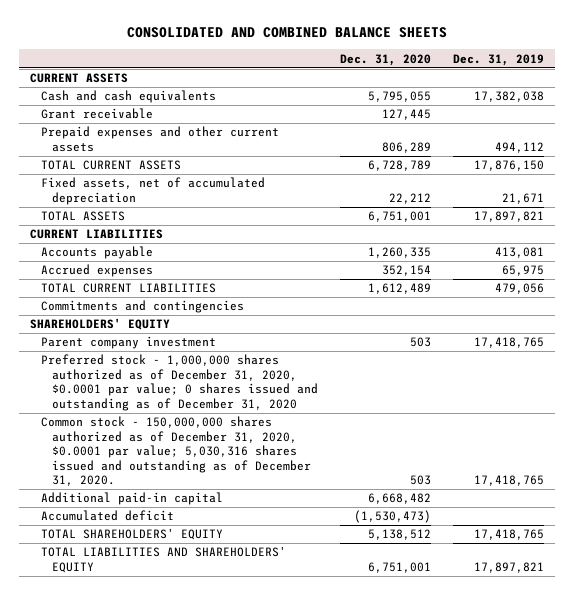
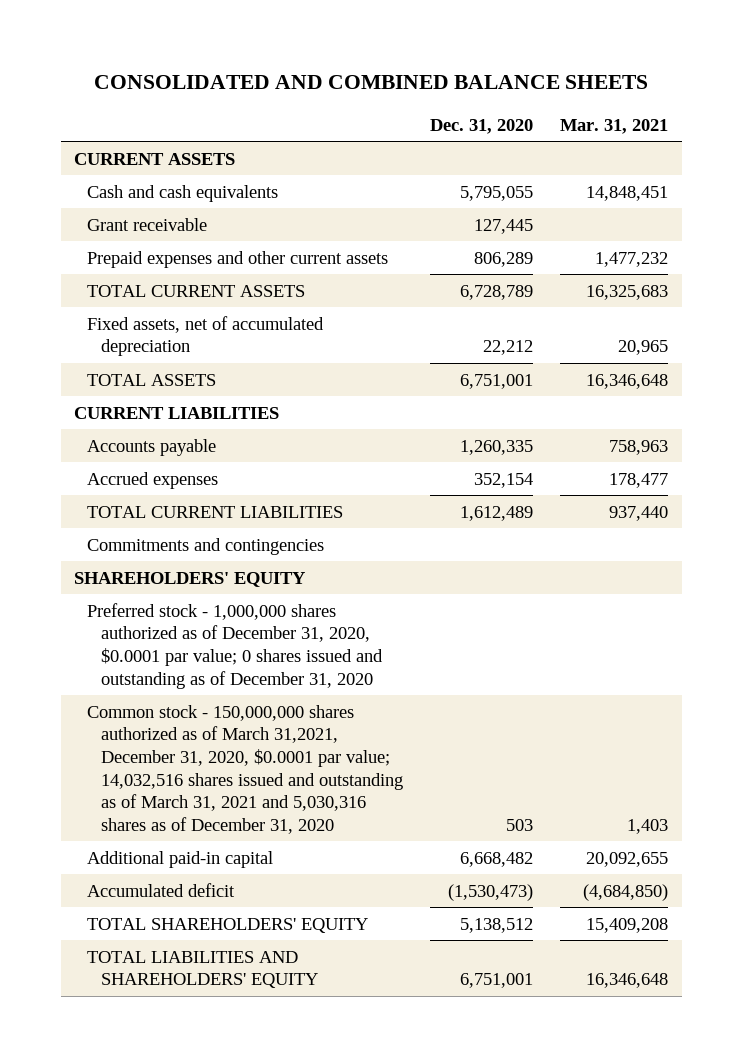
[452,53,544,66] Dec. 31, 2019 -> none
none -> [559,118,668,134] Mar. 31, 2021
[40,336,216,350] Parent company investment -> none
[40,416,312,487] Common stock - 150,000,000 shares authorized as of December 31, 2020, $0.0001 par value; 5,030,316 shares issued and outstanding as of December 31, 2020. -> [87,704,403,834] Common stock - 150,000,000 shares authorized as of March 31,2021, December 31, 2020, $0.0001 par value; 14,032,516 shares issued and outstanding as of March 31, 2021 and 5,030,316 shares as of December 31, 2020

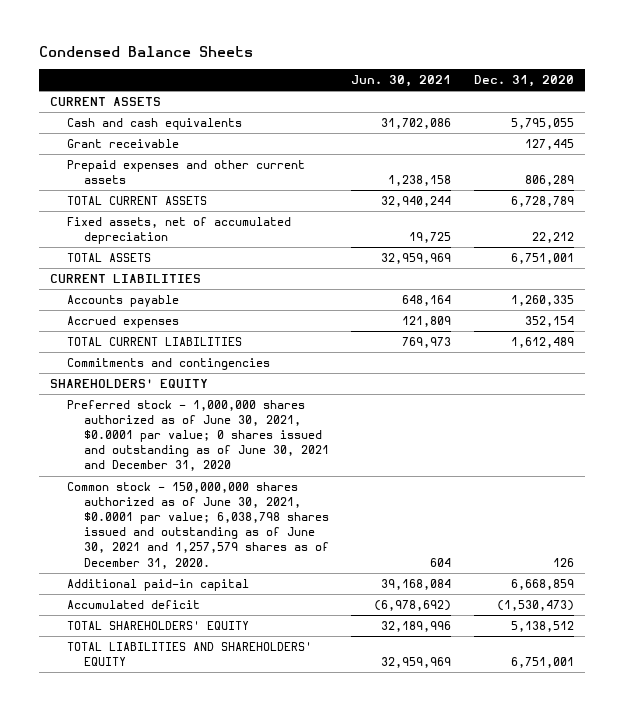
[94,75,649,90] CONSOLIDATED AND COMBINED BALANCE SHEETS -> [39,46,254,58] Condensed Balance Sheets
[559,118,668,134] Mar. 31, 2021 -> none
none -> [351,75,452,88] Jun. 30, 2021
[87,602,383,689] Preferred stock - 1,000,000 shares authorized as of December 31, 2020, $0.0001 par value; 0 shares issued and outstanding as of December 31, 2020 -> [67,400,330,472] Preferred stock - 1,000,000 shares authorized as of June 30, 2021, $0.0001 par value; 0 shares issued and outstanding as of June 30, 2021 and December 31, 2020
[87,704,403,834] Common stock - 150,000,000 shares authorized as of March 31,2021, December 31, 2020, $0.0001 par value; 14,032,516 shares issued and outstanding as of March 31, 2021 and 5,030,316 shares as of December 31, 2020 -> [67,482,330,569] Common stock - 150,000,000 shares authorized as of June 30, 2021, $0.0001 par value; 6,038,798 shares issued and outstanding as of June 30, 2021 and 1,257,579 shares as of December 31, 2020.
[505,818,533,831] 503 -> [552,557,574,567] 126
[459,851,533,867] 6,668,482 -> [510,579,574,591] 6,668,859

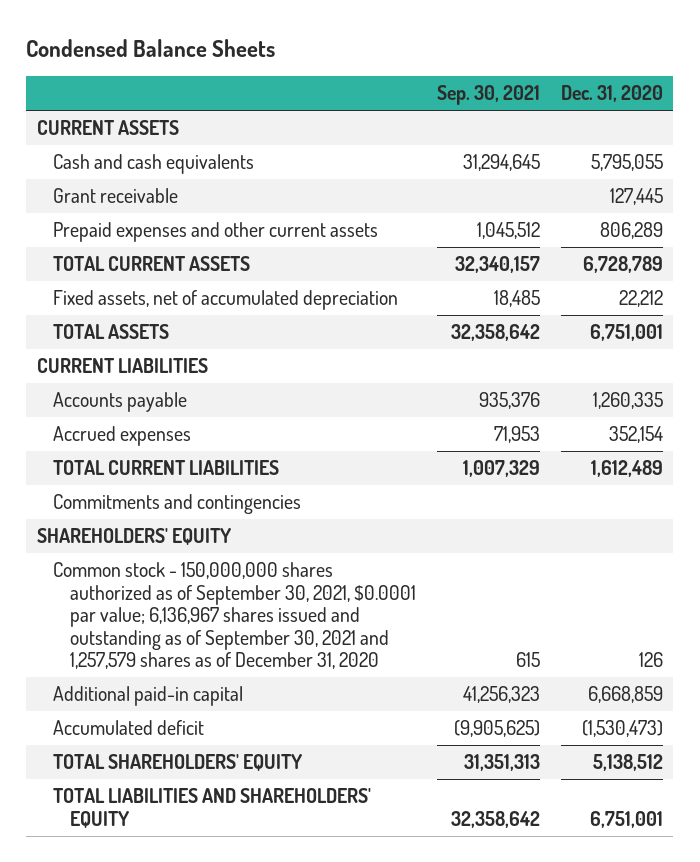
[351,75,452,88] Jun. 30, 2021 -> none
none -> [436,85,540,106] Sep. 30, 2021
[67,400,330,472] Preferred stock - 1,000,000 shares authorized as of June 30, 2021, $0.0001 par value; 0 shares issued and outstanding as of June 30, 2021 and December 31, 2020 -> none
[67,482,330,569] Common stock - 150,000,000 shares authorized as of June 30, 2021, $0.0001 par value; 6,038,798 shares issued and outstanding as of June 30, 2021 and 1,257,579 shares as of December 31, 2020. -> [53,562,416,670] Common stock - 150,000,000 shares authorized as of September 30, 2021, $0.0001 par value; 6,136,967 shares issued and outstanding as of September 30, 2021 and 1,257,579 shares as of December 31, 2020

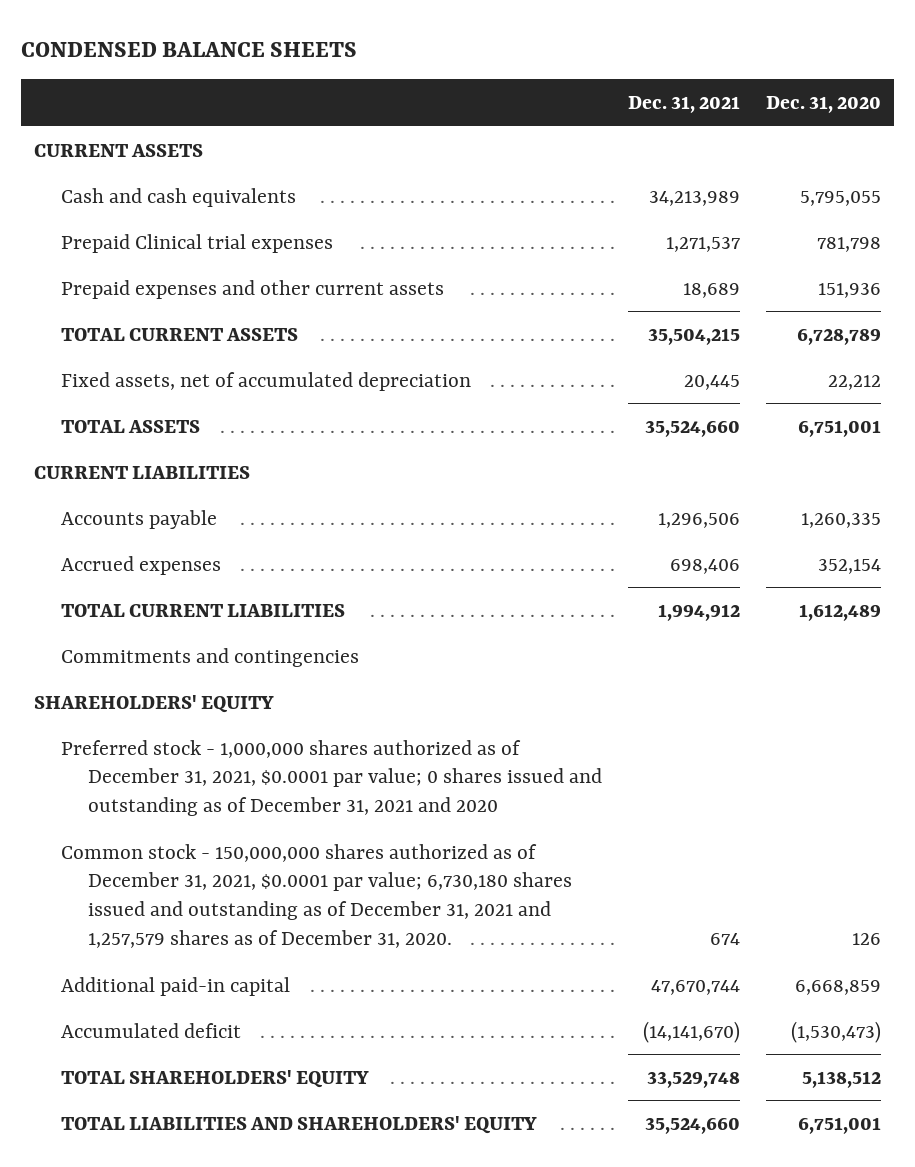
[26,38,276,57] Condensed Balance Sheets -> [21,41,358,57] CONDENSED BALANCE SHEETS
[436,85,540,106] Sep. 30, 2021 -> none
none -> [628,96,741,114] Dec. 31, 2021
[53,188,179,204] Grant receivable -> none
none -> [61,233,334,253] Prepaid Clinical trial expenses
[599,222,663,240] 806,289 -> [817,282,881,298] 151,936
none -> [61,739,603,817] Preferred stock - 1,000,000 shares authorized as of December 31, 2021, $0.0001 par value; 0 shares issued and outstanding as of December 31, 2021 and 2020
[53,562,416,670] Common stock - 150,000,000 shares authorized as of September 30, 2021, $0.0001 par value; 6,136,967 shares issued and outstanding as of September 30, 2021 and 1,257,579 shares as of December 31, 2020 -> [61,843,573,948] Common stock - 150,000,000 shares authorized as of December 31, 2021, $0.0001 par value; 6,730,180 shares issued and outstanding as of December 31, 2021 and 1,257,579 shares as of December 31, 2020.

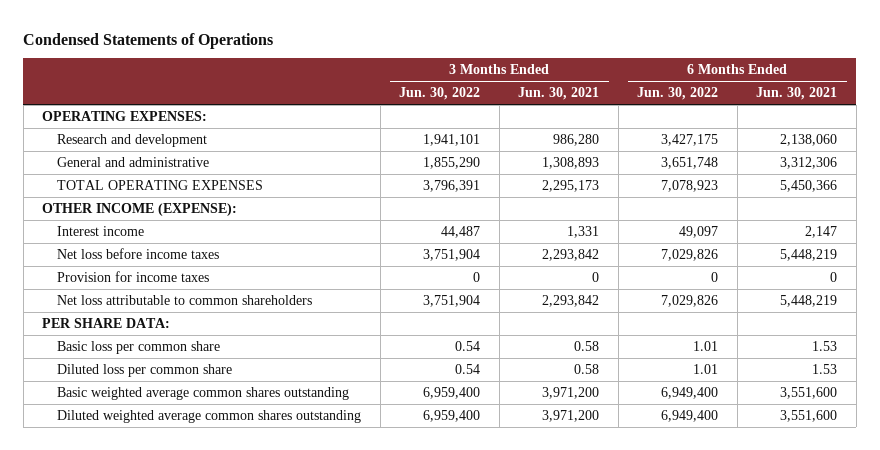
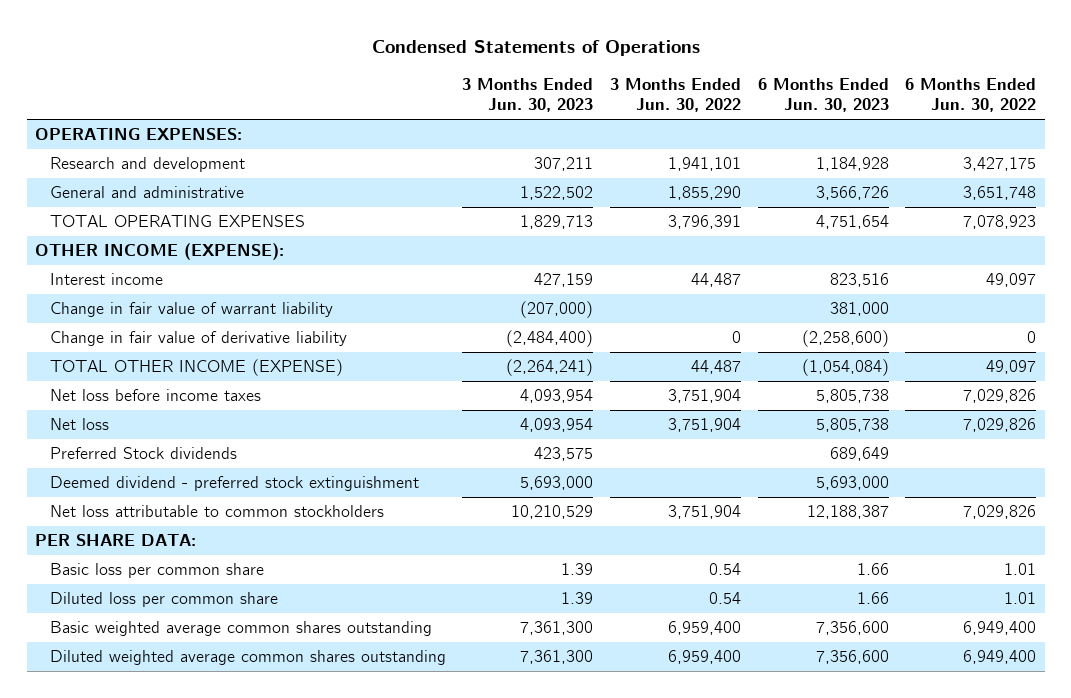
[518,87,600,101] Jun. 30, 2021 -> none
[756,87,838,101] Jun. 30, 2021 -> none
none -> [462,77,594,113] 3 Months Ended Jun. 30, 2023
none -> [757,77,889,113] 6 Months Ended Jun. 30, 2023
none -> [49,302,333,318] Change in fair value of warrant liability
none -> [49,331,347,347] Change in fair value of derivative liability
none -> [49,359,343,377] TOTAL OTHER INCOME (EXPENSE)
[57,270,210,282] Provision for income taxes -> none
none -> [49,418,109,431] Net loss
none -> [49,447,237,460] Preferred Stock dividends
none -> [49,476,419,492] Deemed dividend - preferred stock extinguishment
[57,294,313,305] Net loss attributable to common shareholders -> [49,505,384,518] Net loss attributable to common stockholders

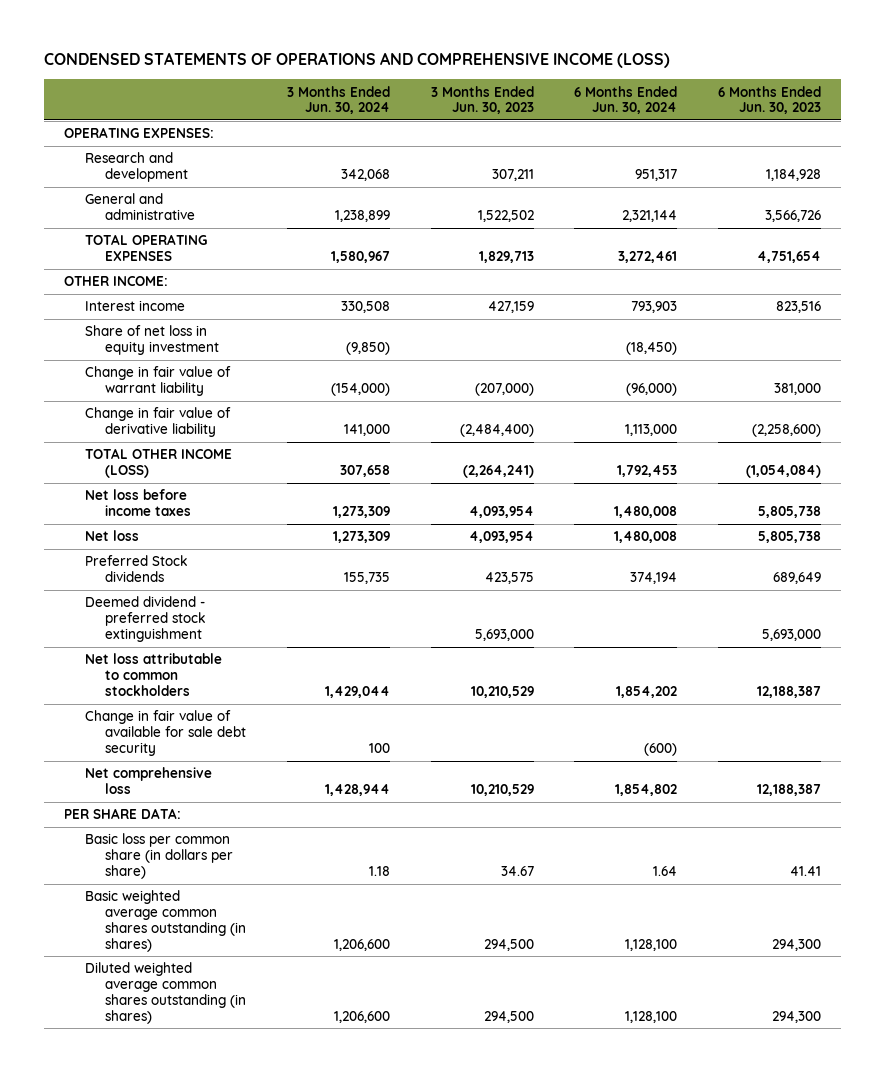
[371,39,700,56] Condensed Statements of Operations -> [44,52,671,69] CONDENSED STATEMENTS OF OPERATIONS AND COMPREHENSIVE INCOME (LOSS)
[609,77,741,113] 3 Months Ended Jun. 30, 2022 -> none
[905,77,1037,113] 6 Months Ended Jun. 30, 2022 -> none
none -> [287,85,391,115] 3 Months Ended Jun. 30, 2024
none -> [574,85,678,115] 6 Months Ended Jun. 30, 2024
[35,243,285,261] OTHER INCOME (EXPENSE): -> [64,276,169,287] OTHER INCOME:
none -> [84,325,220,356] Share of net loss in equity investment
[49,359,343,377] TOTAL OTHER INCOME (EXPENSE) -> [84,448,232,479] TOTAL OTHER INCOME (LOSS)
none -> [84,710,247,756] Change in fair value of available for sale debt security
none -> [84,767,212,795] Net comprehensive loss
[49,592,278,608] Diluted loss per common share -> none
[49,563,264,579] Basic loss per common share -> [84,833,234,879] Basic loss per common share (in dollars per share)
[561,563,594,576] 1.39 -> [500,865,534,876] 34.67
[856,563,889,576] 1.66 -> [790,865,822,876] 41.41
[49,621,432,637] Basic weighted average common shares outstanding -> [84,890,247,952] Basic weighted average common shares outstanding (in shares)
[520,621,594,636] 7,361,300 -> [483,938,534,951] 294,500
[815,621,889,636] 7,356,600 -> [772,938,822,951] 294,300
[49,650,446,666] Diluted weighted average common shares outstanding -> [84,962,247,1024] Diluted weighted average common shares outstanding (in shares)
[520,650,594,665] 7,361,300 -> [483,1010,534,1023] 294,500
[815,650,889,665] 7,356,600 -> [772,1010,822,1023] 294,300

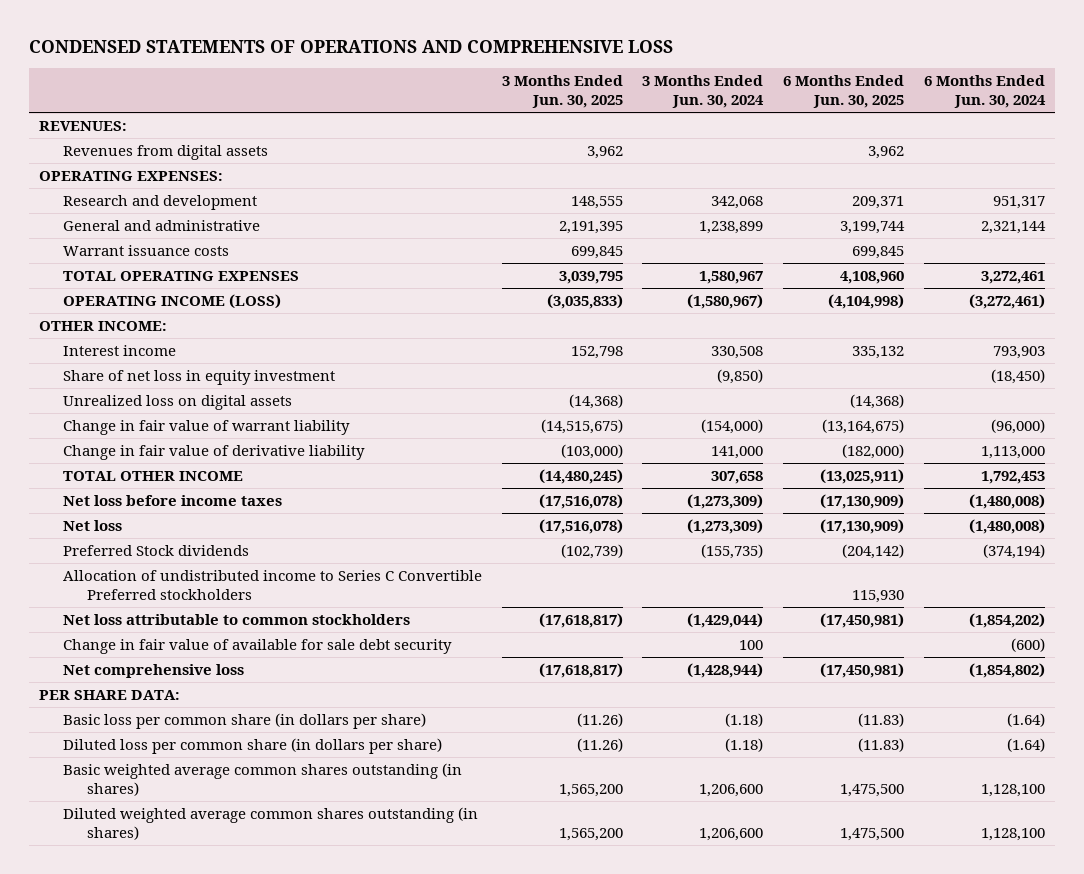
[44,52,671,69] CONDENSED STATEMENTS OF OPERATIONS AND COMPREHENSIVE INCOME (LOSS) -> [29,39,674,53] CONDENSED STATEMENTS OF OPERATIONS AND COMPREHENSIVE LOSS
[430,85,534,115] 3 Months Ended Jun. 30, 2023 -> none
[718,85,822,115] 6 Months Ended Jun. 30, 2023 -> none
none -> [501,75,623,109] 3 Months Ended Jun. 30, 2025
none -> [783,75,905,109] 6 Months Ended Jun. 30, 2025
none -> [39,120,128,131] REVENUES:
none -> [62,144,268,160] Revenues from digital assets
none -> [62,244,229,256] Warrant issuance costs
none -> [62,293,281,309] OPERATING INCOME (LOSS)
none -> [62,394,292,410] Unrealized loss on digital assets
[84,596,207,642] Deemed dividend - preferred stock extinguishment -> none
[84,448,232,479] TOTAL OTHER INCOME (LOSS) -> [62,470,243,481] TOTAL OTHER INCOME
[333,506,391,519] 1,273,309 -> [687,493,764,509] (1,273,309)
[614,506,678,519] 1,480,008 -> [968,493,1045,509] (1,480,008)
[333,531,391,544] 1,273,309 -> [687,518,764,534] (1,273,309)
[614,531,678,544] 1,480,008 -> [968,518,1045,534] (1,480,008)
[344,572,391,585] 155,735 -> [701,543,764,559] (155,735)
[630,572,678,585] 374,194 -> [982,543,1045,559] (374,194)
none -> [62,569,482,601] Allocation of undistributed income to Series C Convertible Preferred stockholders
[325,685,391,698] 1,429,044 -> [687,612,764,628] (1,429,044)
[616,685,678,698] 1,854,202 -> [968,612,1045,628] (1,854,202)
[325,784,391,797] 1,428,944 -> [687,662,764,678] (1,428,944)
[615,784,678,797] 1,854,802 -> [968,662,1045,678] (1,854,802)
[369,865,391,876] 1.18 -> [725,712,764,727] (1.18)
[653,865,678,876] 1.64 -> [1006,712,1045,727] (1.64)
none -> [62,737,442,754] Diluted loss per common share (in dollars per share)

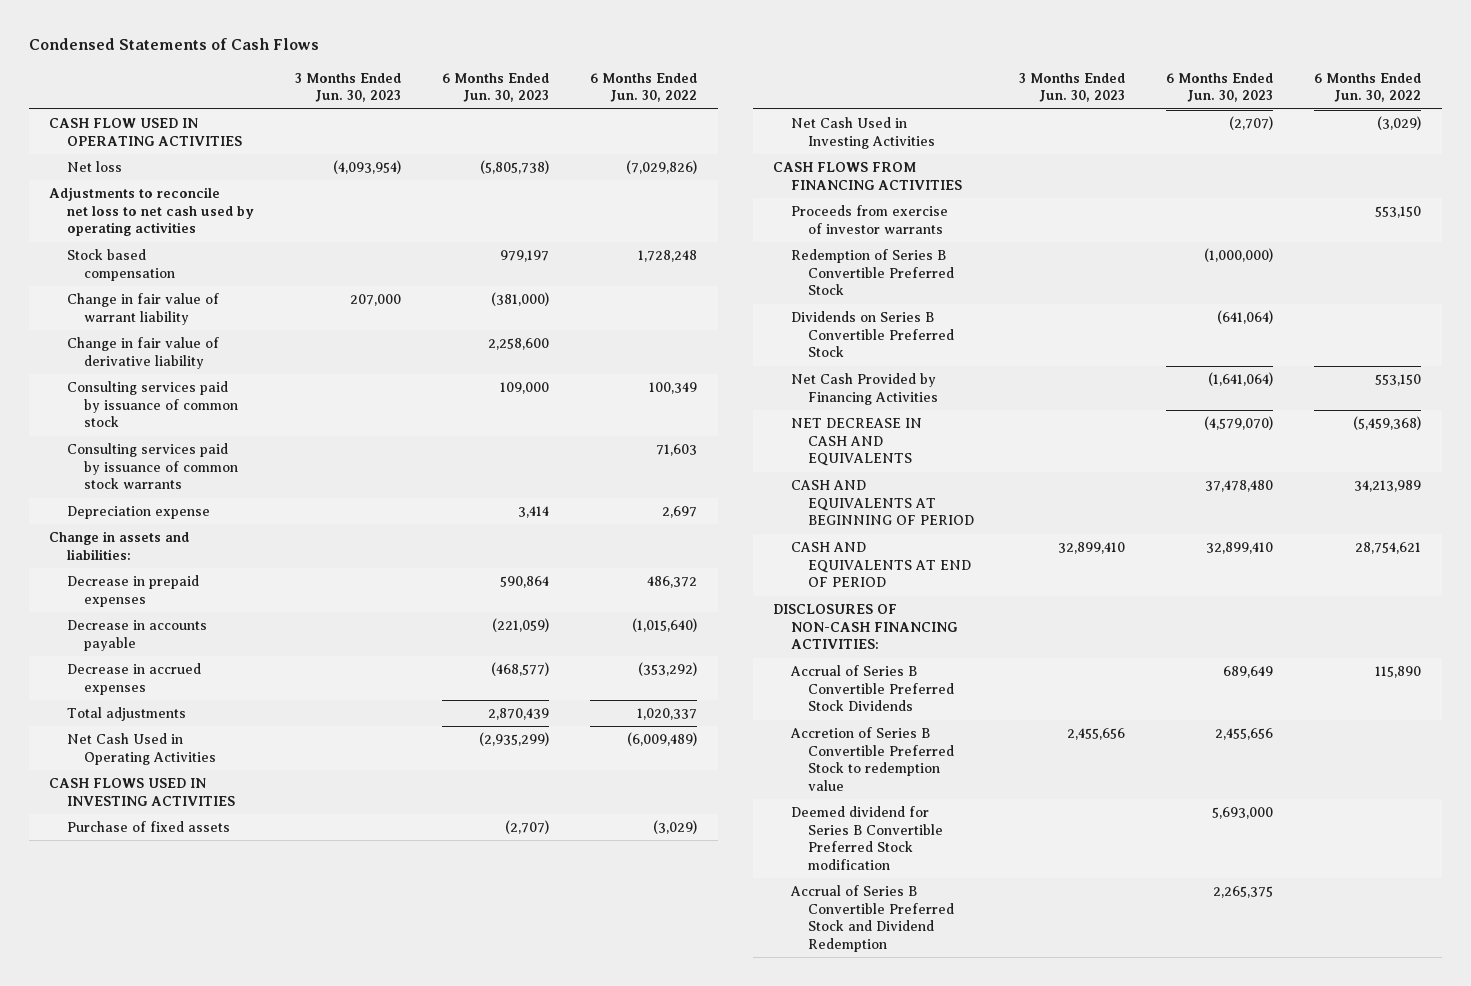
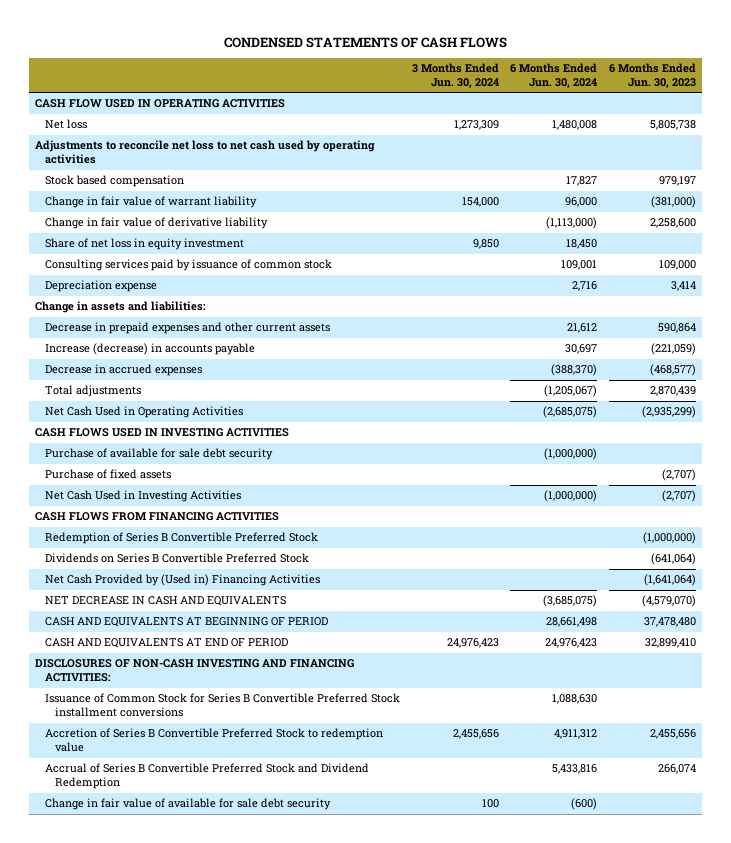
[28,38,319,51] Condensed Statements of Cash Flows -> [223,36,507,48] CONDENSED STATEMENTS OF CASH FLOWS
[294,72,401,103] 3 Months Ended Jun. 30, 2023 -> none
[590,72,698,103] 6 Months Ended Jun. 30, 2022 -> none
none -> [411,62,499,88] 3 Months Ended Jun. 30, 2024
none -> [510,62,598,88] 6 Months Ended Jun. 30, 2024
[479,160,549,175] (5,805,738) -> [650,120,697,131] 5,805,738
none -> [45,238,245,251] Share of net loss in equity investment
[66,443,239,490] Consulting services paid by issuance of common stock warrants -> none
[66,575,199,607] Decrease in prepaid expenses -> [45,322,331,335] Decrease in prepaid expenses and other current assets
[66,620,207,651] Decrease in accounts payable -> [45,343,256,356] Increase (decrease) in accounts payable
none -> [45,448,274,461] Purchase of available for sale debt security
[790,205,948,234] Proceeds from exercise of investor warrants -> none
[790,373,939,405] Net Cash Provided by Financing Activities -> [45,574,321,587] Net Cash Provided by (Used in) Financing Activities
[789,665,955,712] Accrual of Series B Convertible Preferred Stock Dividends -> none
[773,604,958,650] DISCLOSURES OF NON-CASH FINANCING ACTIVITIES: -> [35,659,355,683] DISCLOSURES OF NON-CASH INVESTING AND FINANCING ACTIVITIES:
none -> [45,693,401,718] Issuance of Common Stock for Series B Convertible Preferred Stock installment conversions
[790,806,944,871] Deemed dividend for Series B Convertible Preferred Stock modification -> none
[1213,886,1274,899] 2,265,375 -> [658,764,697,775] 266,074
none -> [45,798,332,811] Change in fair value of available for sale debt security

